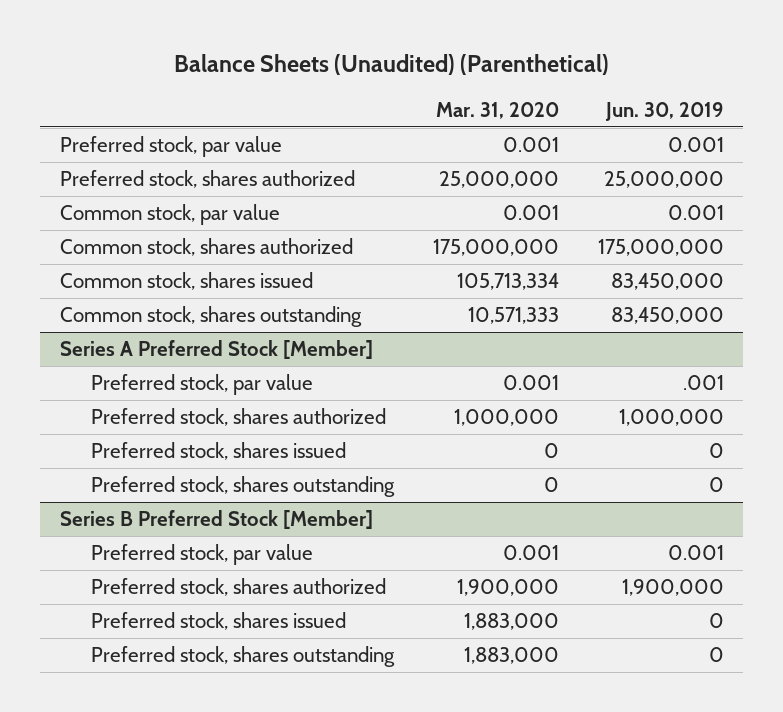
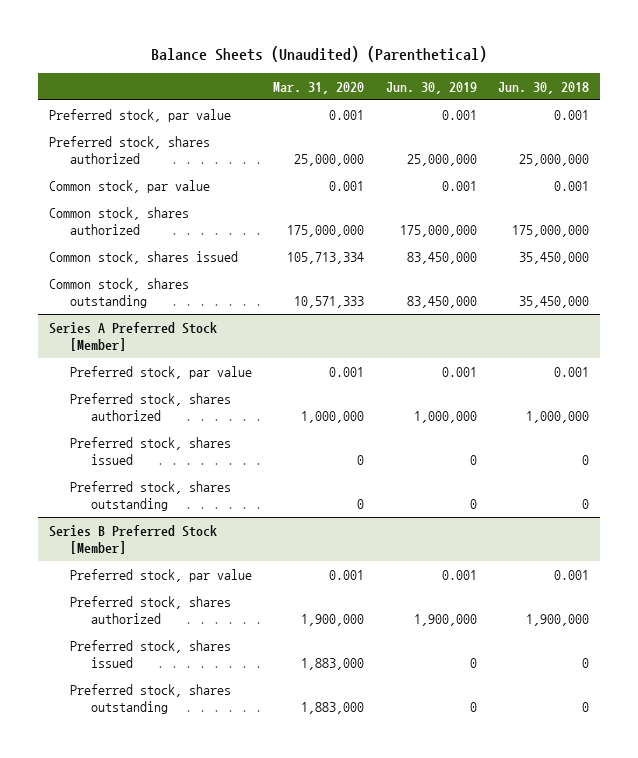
none -> [498,81,590,94] Jun. 30, 2018
[682,375,724,391] .001 -> [441,366,477,377] 0.001

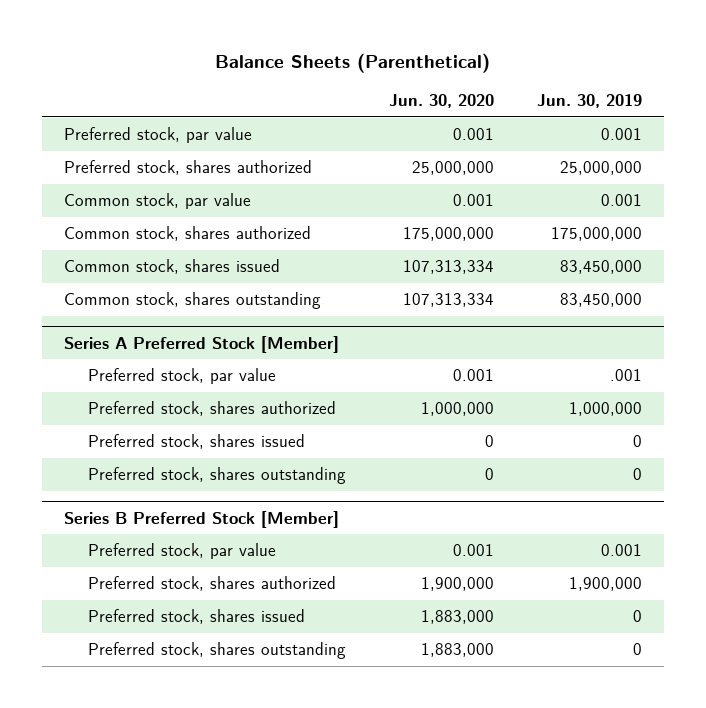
[150,46,487,63] Balance Sheets (Unaudited) (Parenthetical) -> [215,52,491,73] Balance Sheets (Parenthetical)
[273,81,365,94] Mar. 31, 2020 -> none
[498,81,590,94] Jun. 30, 2018 -> none
none -> [388,94,494,109] Jun. 30, 2020
[441,366,477,377] 0.001 -> [610,369,643,382] .001

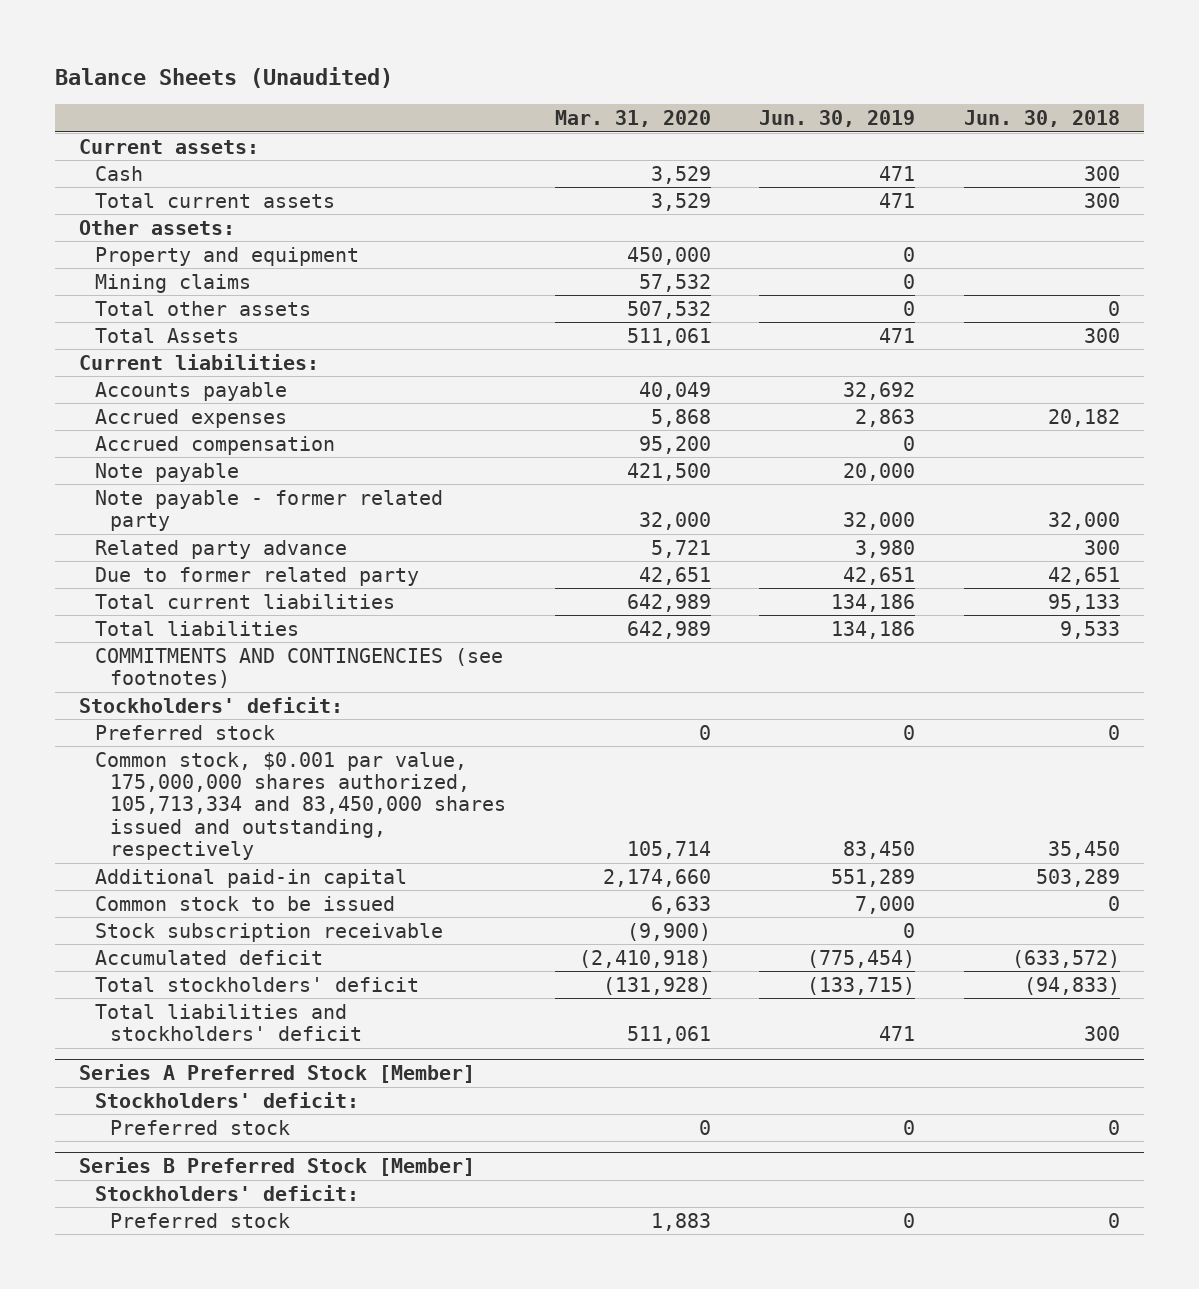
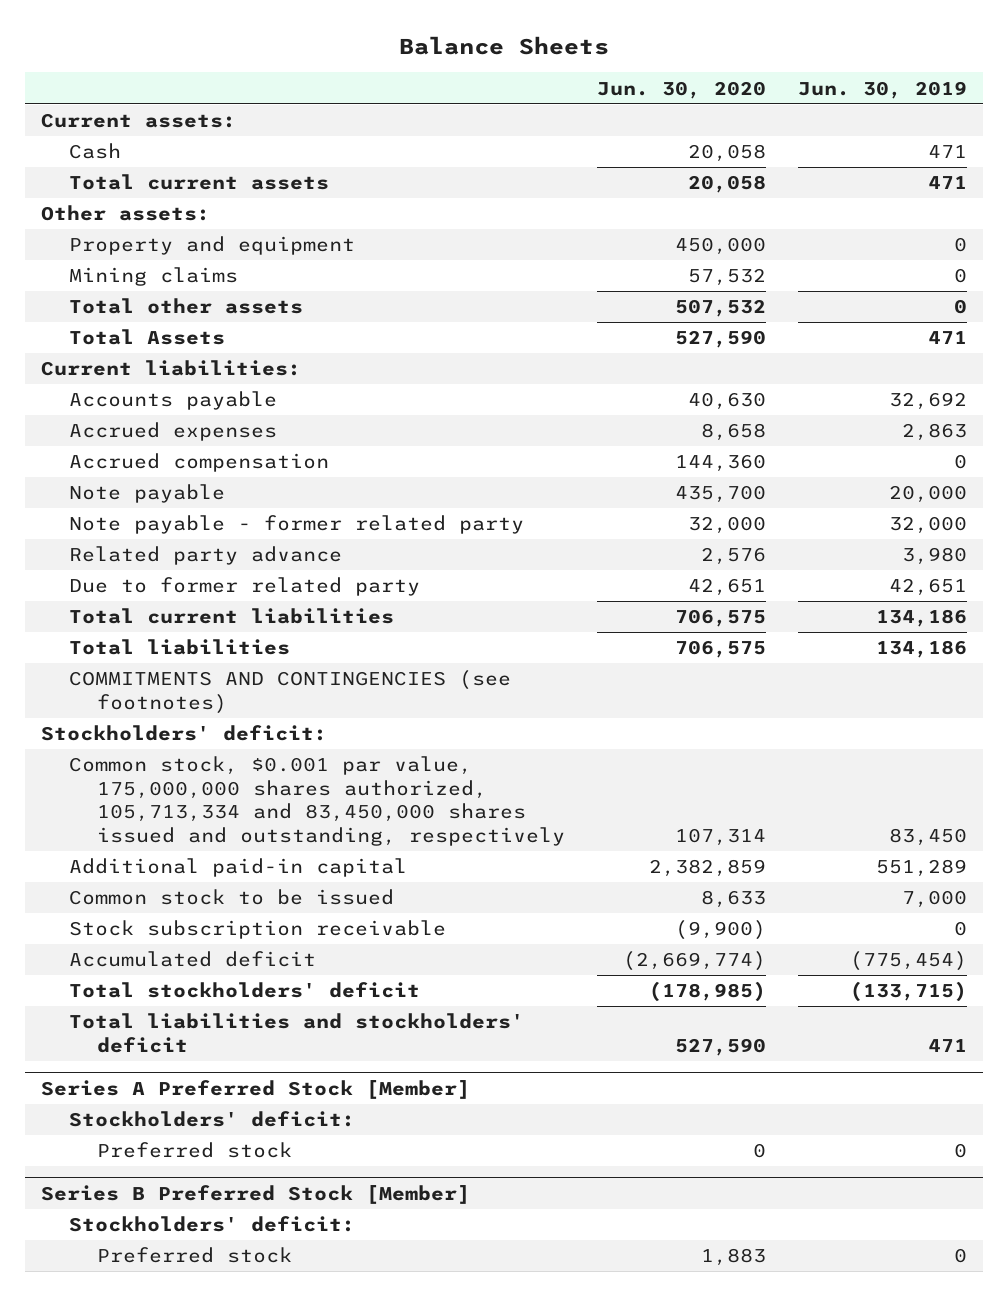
[55,67,394,89] Balance Sheets (Unaudited) -> [398,35,609,55] Balance Sheets
[554,110,711,128] Mar. 31, 2020 -> none
[963,110,1120,128] Jun. 30, 2018 -> none
none -> [597,80,767,99] Jun. 30, 2020
[94,724,275,740] Preferred stock -> none

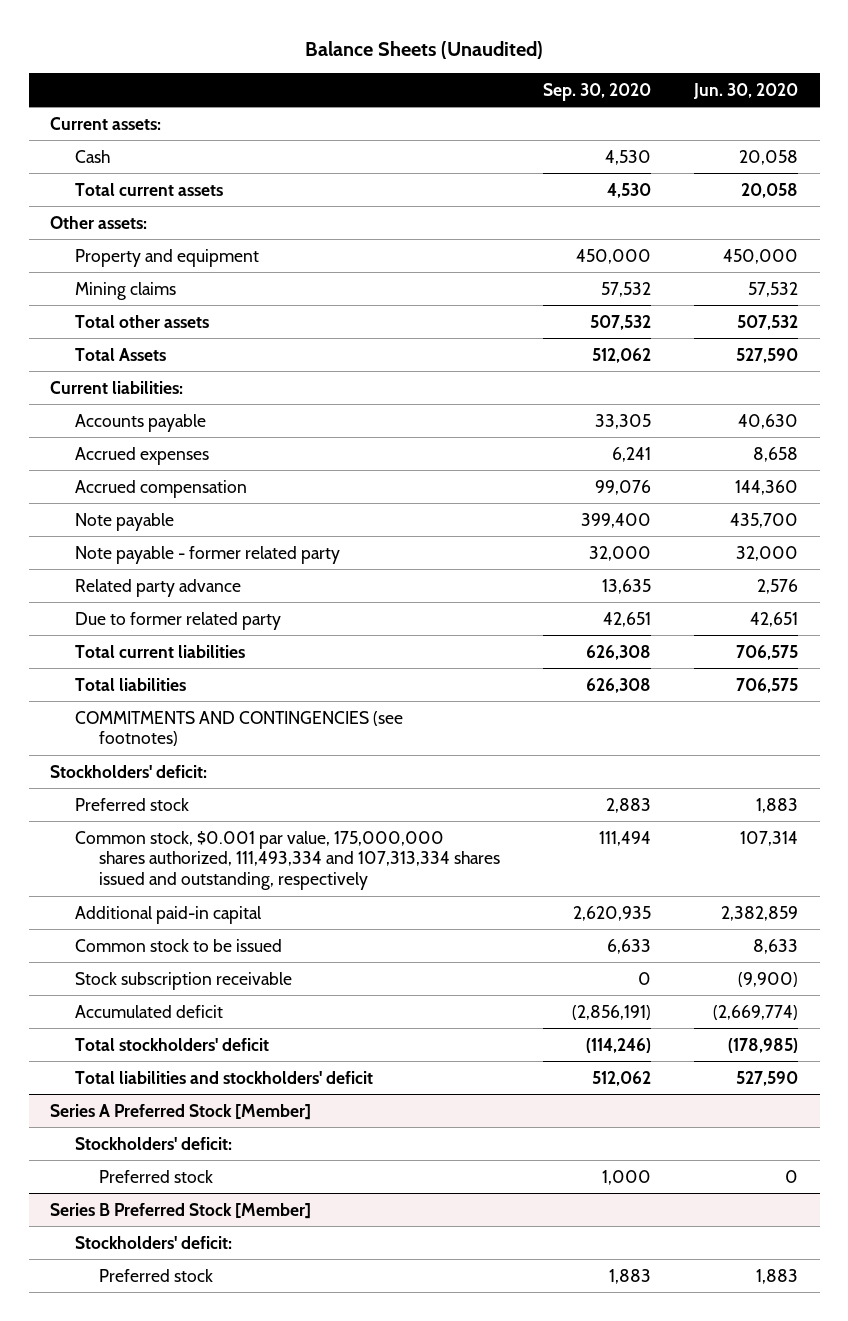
[398,35,609,55] Balance Sheets -> [305,40,544,59] Balance Sheets (Unaudited)
[797,80,967,99] Jun. 30, 2019 -> none
none -> [543,82,652,101] Sep. 30, 2020
none -> [74,797,189,811] Preferred stock
[69,756,566,846] Common stock, $0.001 par value, 175,000,000 shares authorized, 105,713,334 and 83,450,000 shares issued and outstanding, respectively -> [74,830,501,891] Common stock, $0.001 par value, 175,000,000 shares authorized, 111,493,334 and 107,313,334 shares issued and outstanding, respectively

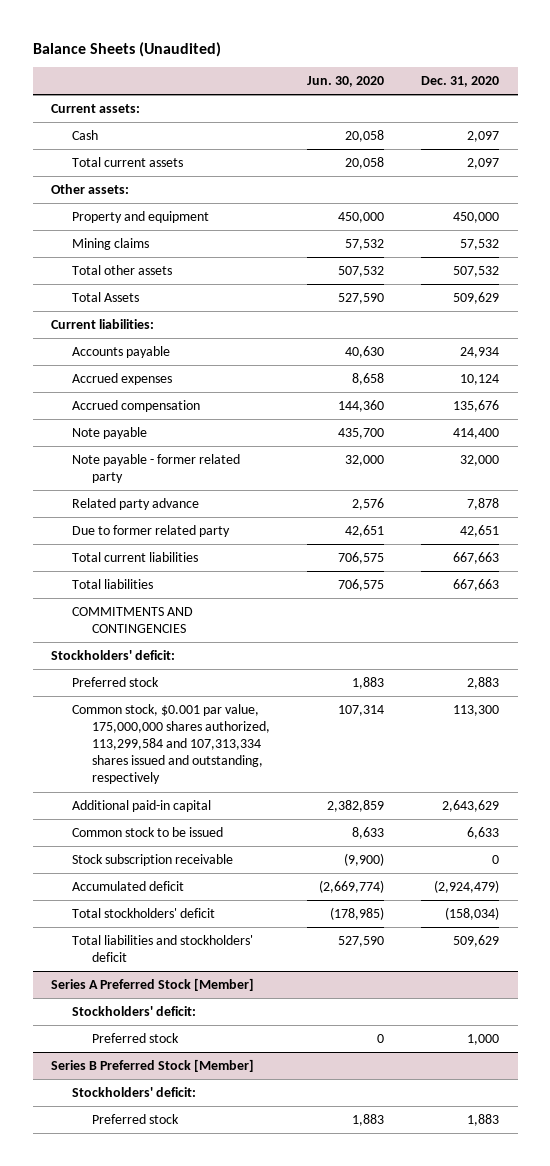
[543,82,652,101] Sep. 30, 2020 -> none
none -> [421,76,500,88] Dec. 31, 2020
[74,710,403,747] COMMITMENTS AND CONTINGENCIES (see footnotes) -> [71,606,193,634] COMMITMENTS AND CONTINGENCIES
[74,830,501,891] Common stock, $0.001 par value, 175,000,000 shares authorized, 111,493,334 and 107,313,334 shares issued and outstanding, respectively -> [71,703,271,785] Common stock, $0.001 par value, 175,000,000 shares authorized, 113,299,584 and 107,313,334 shares issued and outstanding, respectively

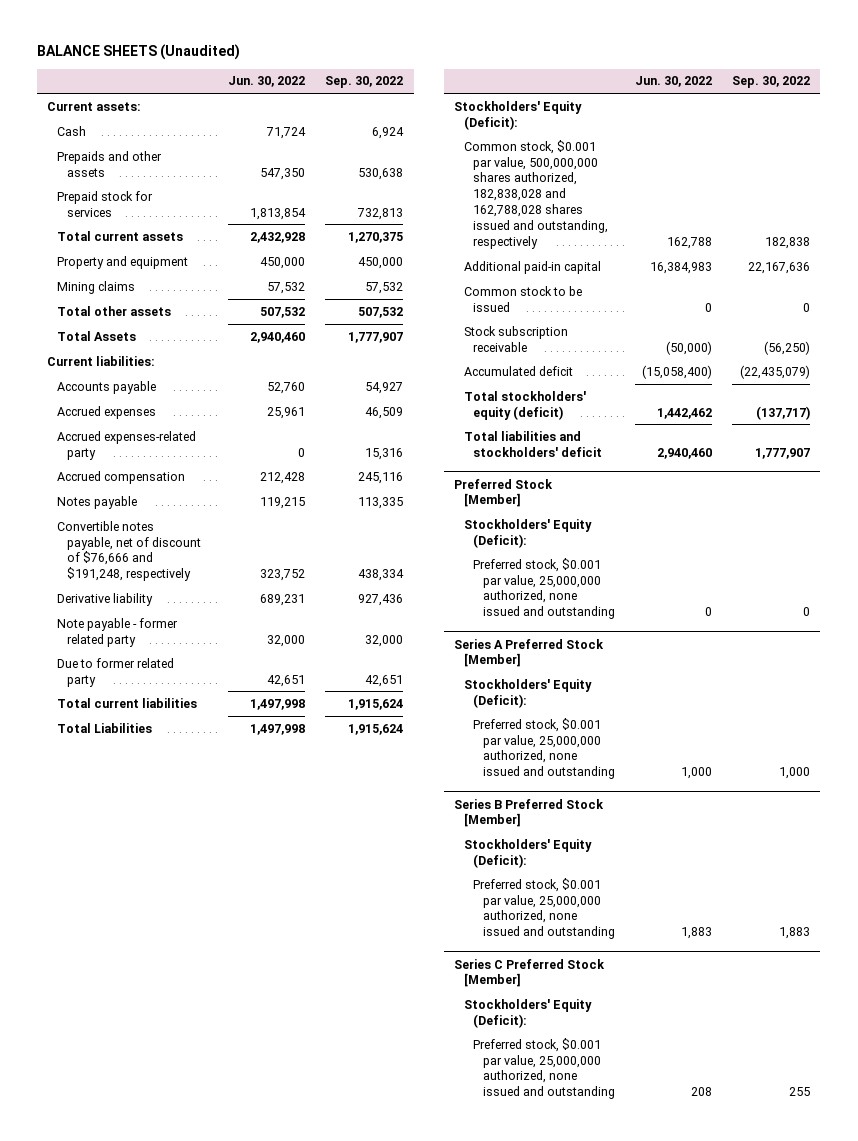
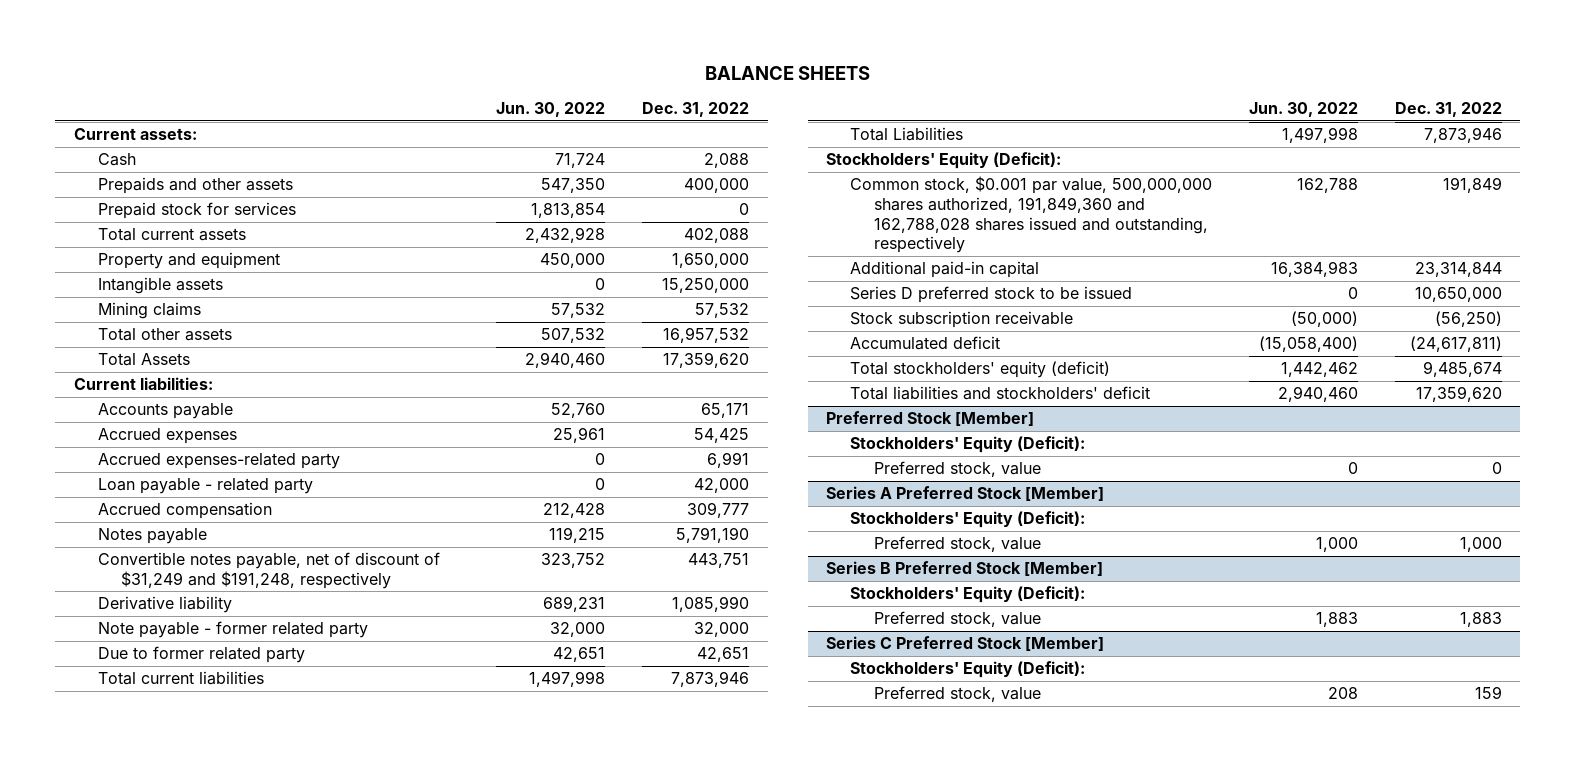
[37,44,241,61] BALANCE SHEETS (Unaudited) -> [704,66,870,81] BALANCE SHEETS
[325,76,404,89] Sep. 30, 2022 -> none
none -> [642,102,750,118] Dec. 31, 2022
none -> [97,277,223,295] Intangible assets
none -> [97,478,313,495] Loan payable - related party
[56,520,201,582] Convertible notes payable, net of discount of $76,666 and $191,248, respectively -> [97,552,440,589] Convertible notes payable, net of discount of $31,249 and $191,248, respectively
[463,139,609,249] Common stock, $0.001 par value, 500,000,000 shares authorized, 182,838,028 and 162,788,028 shares issued and outstanding, respectively -> [850,176,1213,254] Common stock, $0.001 par value, 500,000,000 shares authorized, 191,849,360 and 162,788,028 shares issued and outstanding, respectively
[463,285,582,312] Common stock to be issued -> [850,286,1133,304] Series D preferred stock to be issued
[473,557,615,620] Preferred stock, $0.001 par value, 25,000,000 authorized, none issued and outstanding -> [873,461,1041,478] Preferred stock, value
[473,717,615,780] Preferred stock, $0.001 par value, 25,000,000 authorized, none issued and outstanding -> [873,536,1041,553] Preferred stock, value
[473,877,615,940] Preferred stock, $0.001 par value, 25,000,000 authorized, none issued and outstanding -> [873,611,1041,628] Preferred stock, value
[473,1037,615,1100] Preferred stock, $0.001 par value, 25,000,000 authorized, none issued and outstanding -> [873,686,1041,703] Preferred stock, value

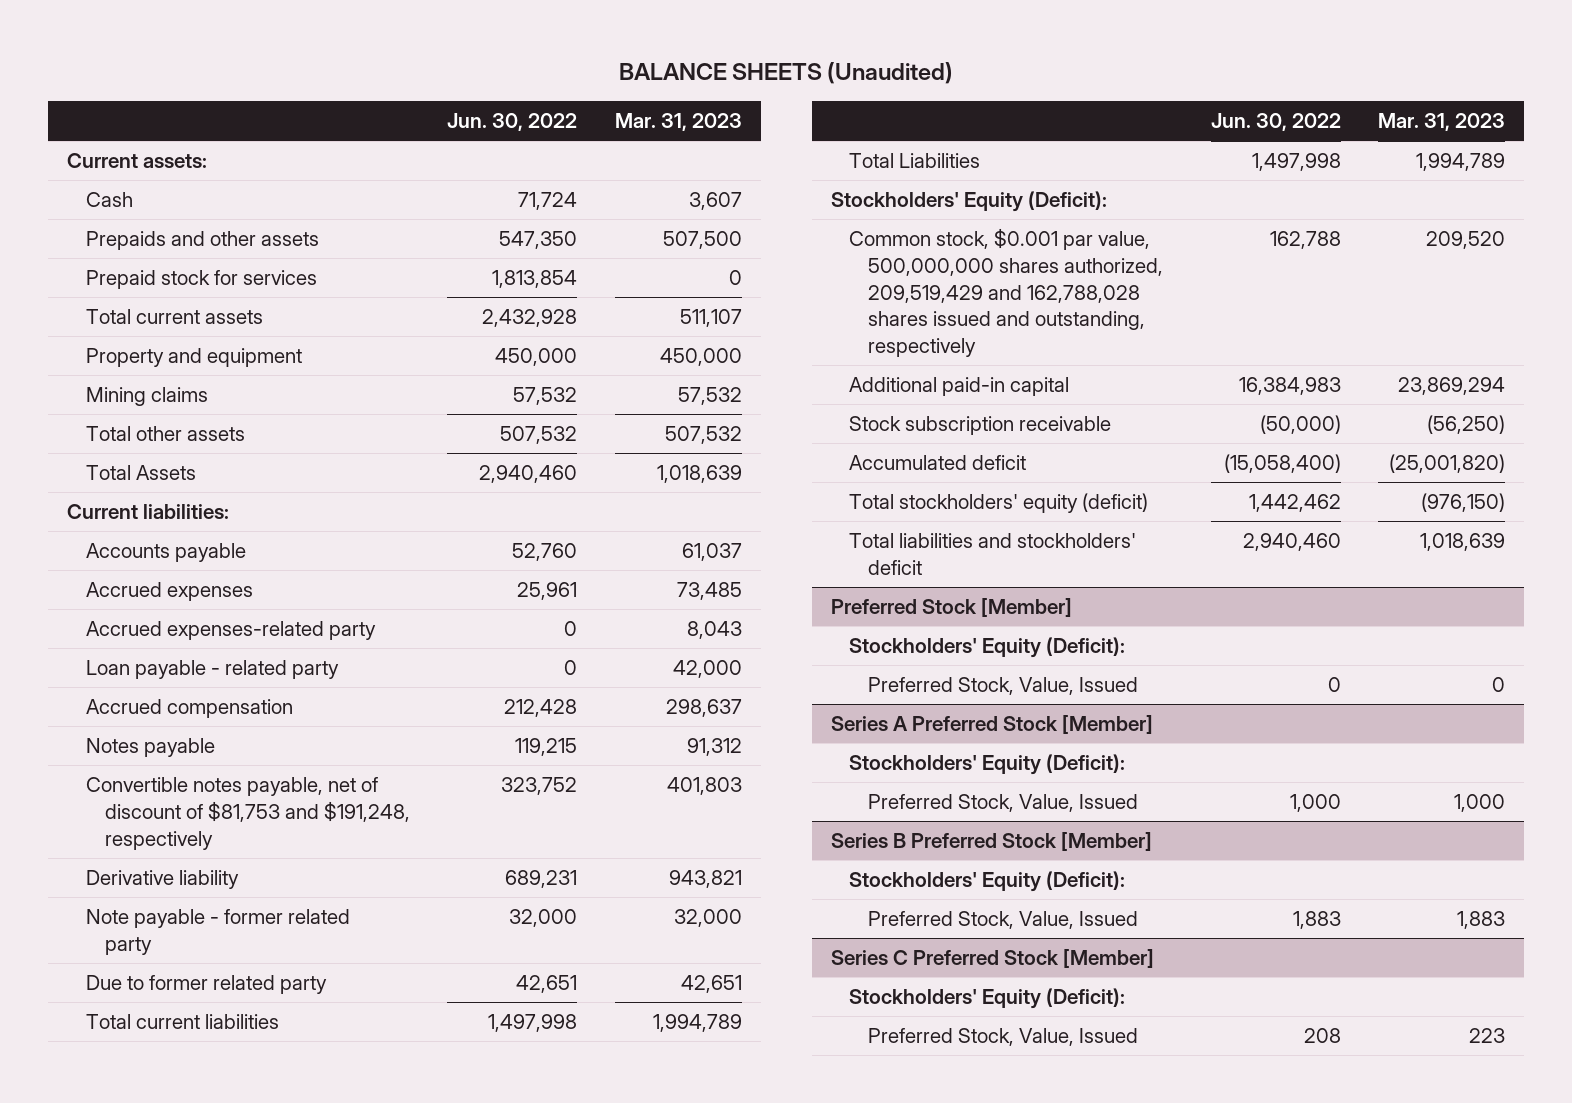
[704,66,870,81] BALANCE SHEETS -> [619,62,954,85] BALANCE SHEETS (Unaudited)
[642,102,750,118] Dec. 31, 2022 -> none
none -> [614,112,742,131] Mar. 31, 2023
[97,277,223,295] Intangible assets -> none
[97,552,440,589] Convertible notes payable, net of discount of $31,249 and $191,248, respectively -> [85,777,410,850] Convertible notes payable, net of discount of $81,753 and $191,248, respectively
[850,176,1213,254] Common stock, $0.001 par value, 500,000,000 shares authorized, 191,849,360 and 162,788,028 shares issued and outstanding, respectively -> [849,228,1164,357] Common stock, $0.001 par value, 500,000,000 shares authorized, 209,519,429 and 162,788,028 shares issued and outstanding, respectively
[850,286,1133,304] Series D preferred stock to be issued -> none
[873,461,1041,478] Preferred stock, value -> [868,677,1139,696] Preferred Stock, Value, Issued
[873,536,1041,553] Preferred stock, value -> [868,794,1139,813] Preferred Stock, Value, Issued
[873,611,1041,628] Preferred stock, value -> [868,911,1139,930] Preferred Stock, Value, Issued
[873,686,1041,703] Preferred stock, value -> [868,1028,1139,1047] Preferred Stock, Value, Issued

